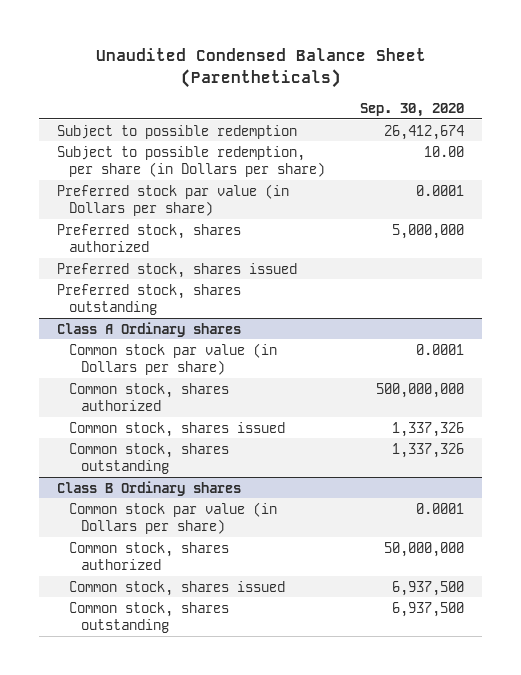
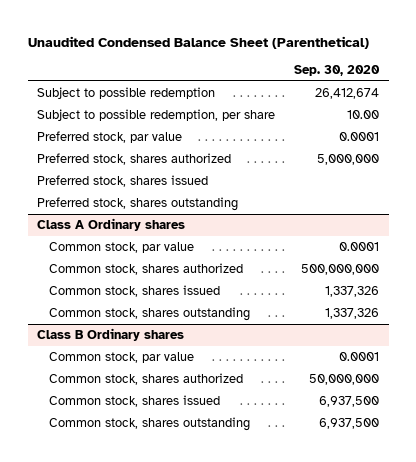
[95,48,426,88] Unaudited Condensed Balance Sheet (Parentheticals) -> [27,35,369,49] Unaudited Condensed Balance Sheet (Parenthetical)
[57,145,325,178] Subject to possible redemption, per share (in Dollars per share) -> [37,109,276,122] Subject to possible redemption, per share
[57,183,290,217] Preferred stock par value (in Dollars per share) -> [37,131,183,144] Preferred stock, par value
[68,342,277,376] Common stock par value (in Dollars per share) -> [48,242,194,254] Common stock, par value
[68,501,277,535] Common stock par value (in Dollars per share) -> [48,352,194,364] Common stock, par value

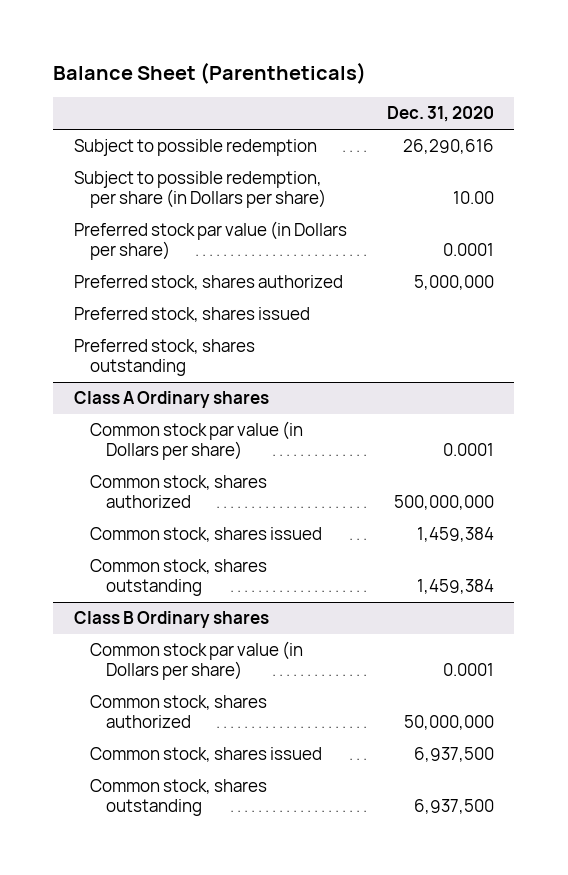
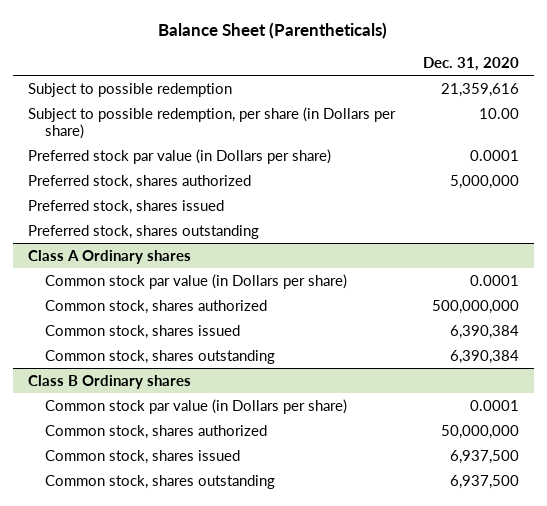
[403,139,495,155] 26,290,616 -> [441,82,520,97] 21,359,616
[417,527,495,543] 1,459,384 -> [450,324,520,339] 6,390,384
[417,579,495,595] 1,459,384 -> [450,349,520,364] 6,390,384

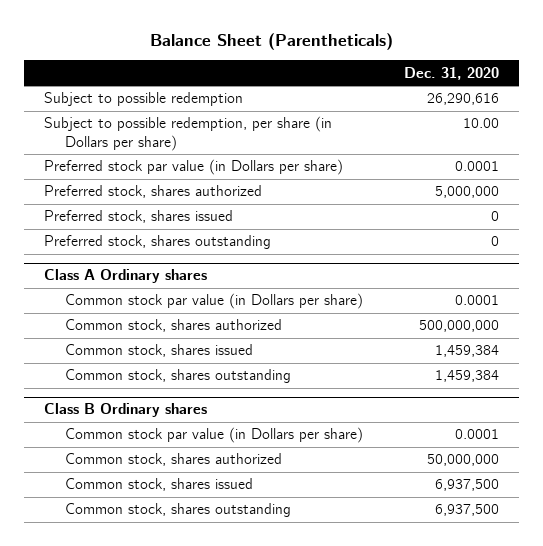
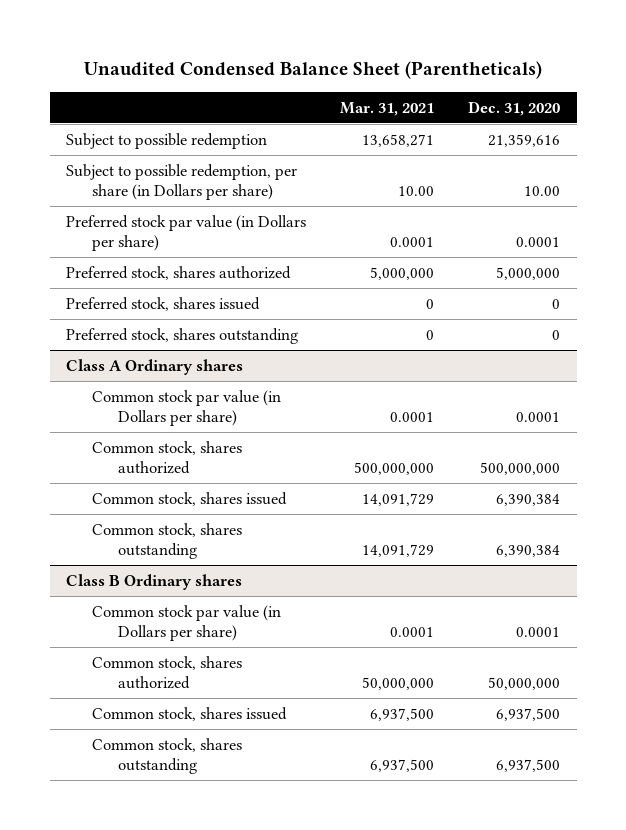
[149,33,393,51] Balance Sheet (Parentheticals) -> [84,61,543,80] Unaudited Condensed Balance Sheet (Parentheticals)
none -> [340,101,435,116] Mar. 31, 2021
[426,93,499,106] 26,290,616 -> [488,133,561,147] 21,359,616
[434,345,499,358] 1,459,384 -> [496,493,561,506] 6,390,384
[434,370,499,383] 1,459,384 -> [496,544,561,557] 6,390,384

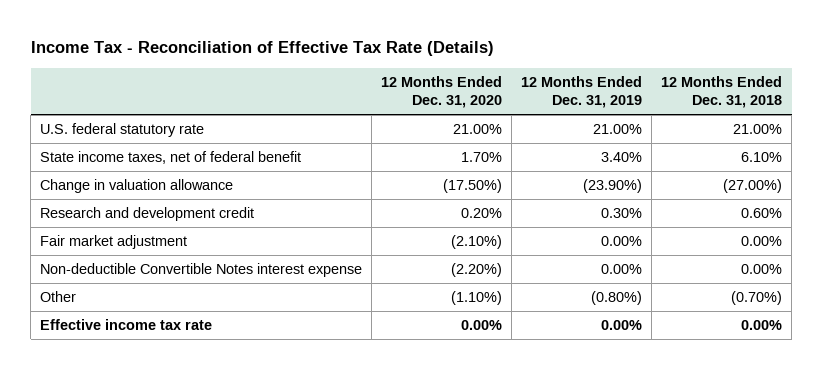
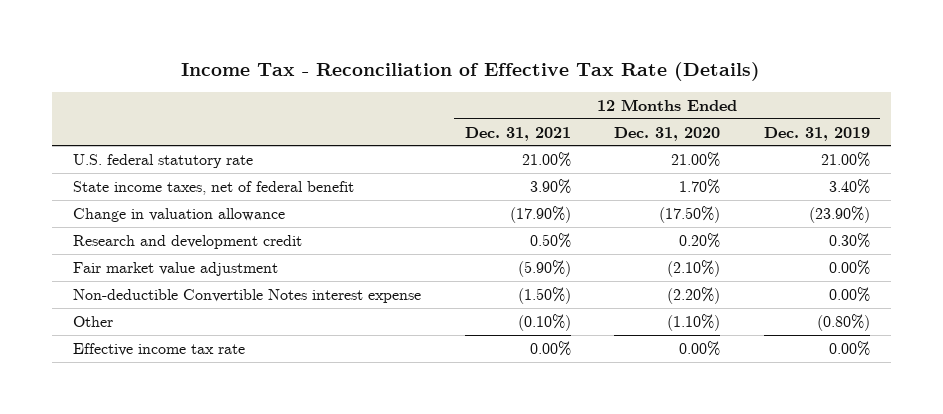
[661,75,783,109] 12 Months Ended Dec. 31, 2018 -> none
none -> [464,126,571,141] Dec. 31, 2021
[40,234,188,249] Fair market adjustment -> [73,261,279,276] Fair market value adjustment

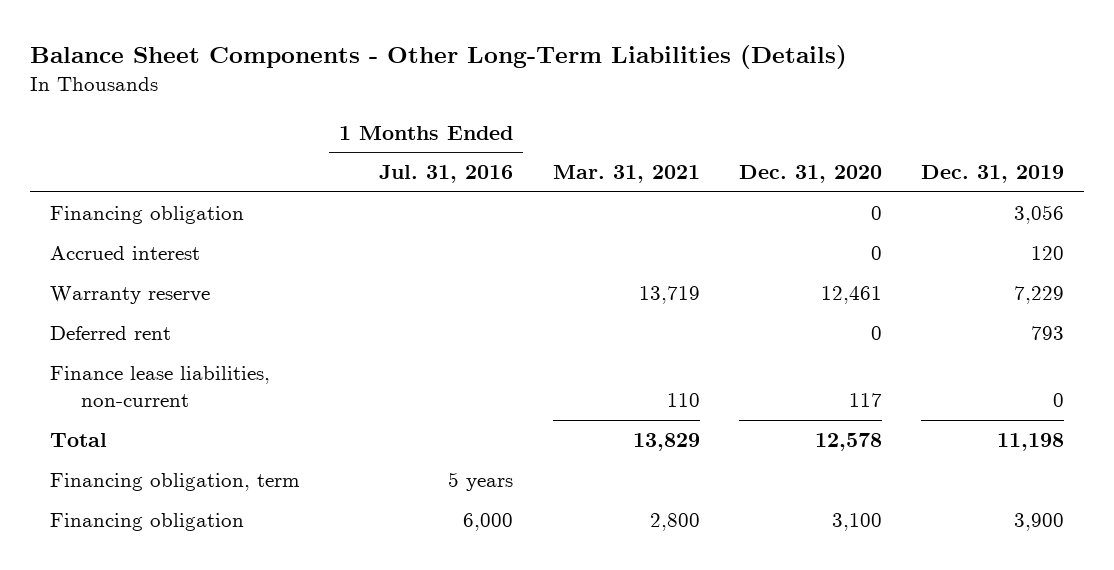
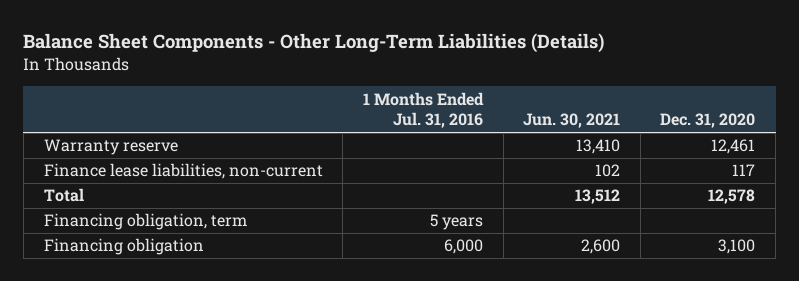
[552,165,700,184] Mar. 31, 2021 -> none
[921,165,1065,184] Dec. 31, 2019 -> none
none -> [523,113,621,129] Jun. 30, 2021
[49,206,244,225] Financing obligation -> none
[49,246,200,261] Accrued interest -> none
[49,326,171,341] Deferred rent -> none

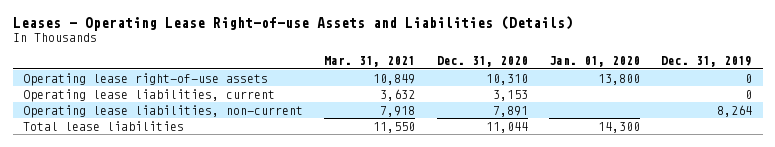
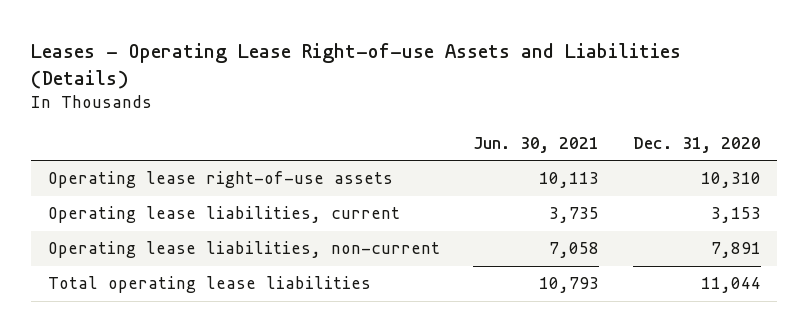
[324,56,416,68] Mar. 31, 2021 -> none
[548,56,640,68] Jan. 01, 2020 -> none
[661,56,753,68] Dec. 31, 2019 -> none
none -> [473,136,600,153] Jun. 30, 2021
[23,120,185,131] Total lease liabilities -> [47,276,371,294] Total operating lease liabilities

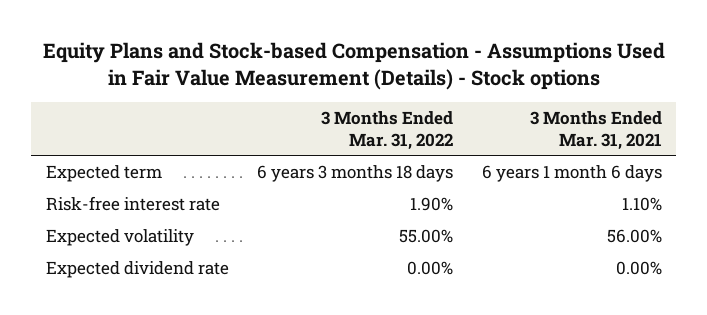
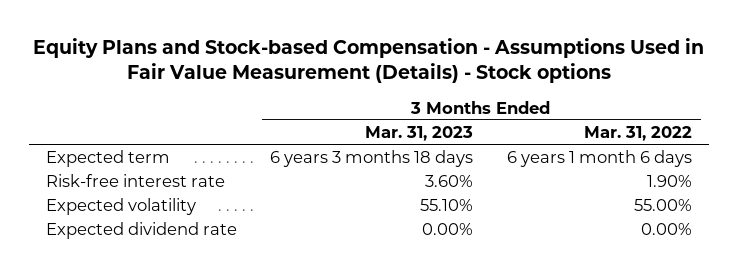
[529,110,662,150] 3 Months Ended Mar. 31, 2021 -> none
none -> [365,125,474,141] Mar. 31, 2023
[257,165,454,183] 6 years 3 months 18 days -> [507,149,693,167] 6 years 1 month 6 days

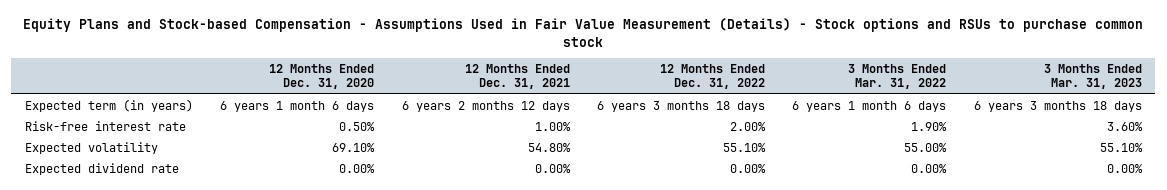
[32,38,704,84] Equity Plans and Stock-based Compensation - Assumptions Used in Fair Value Measurement (Details) - Stock options -> [23,17,1144,47] Equity Plans and Stock-based Compensation - Assumptions Used in Fair Value Measurement (Details) - Stock options and RSUs to purchase common stock
none -> [269,63,375,90] 12 Months Ended Dec. 31, 2020
none -> [464,63,570,90] 12 Months Ended Dec. 31, 2021
none -> [659,63,765,90] 12 Months Ended Dec. 31, 2022
[45,149,170,167] Expected term -> [24,98,193,112] Expected term (in years)

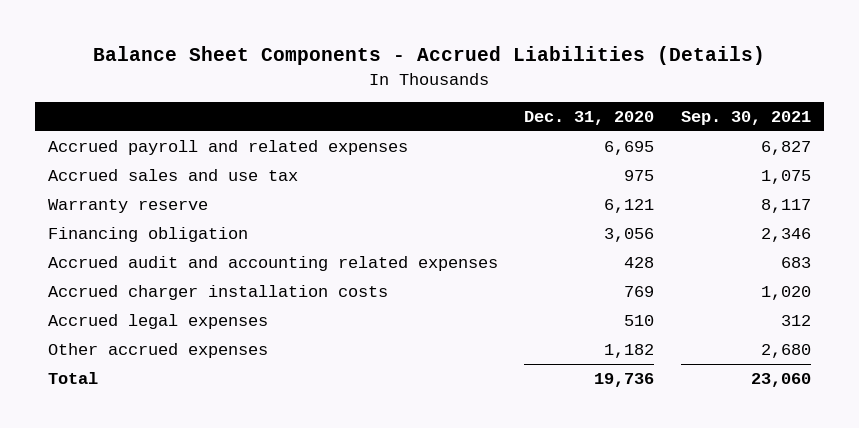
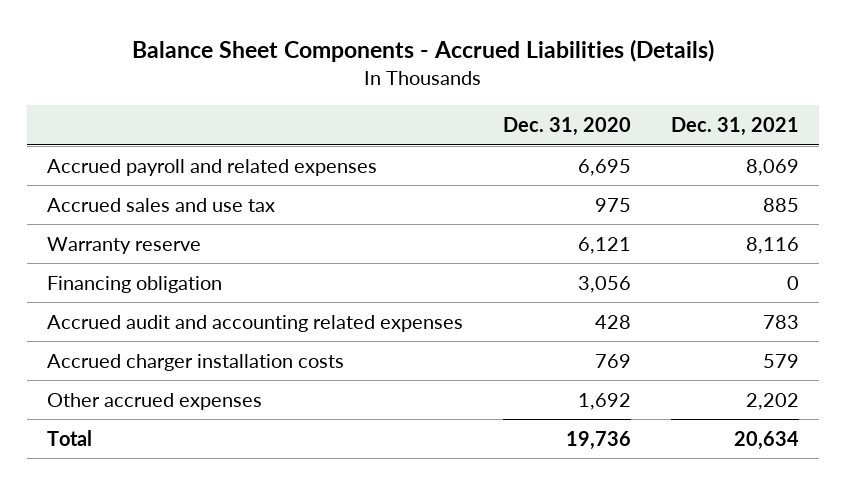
[680,110,811,125] Sep. 30, 2021 -> none
none -> [671,117,800,137] Dec. 31, 2021
[48,314,269,330] Accrued legal expenses -> none
[604,344,655,359] 1,182 -> [577,392,631,410] 1,692

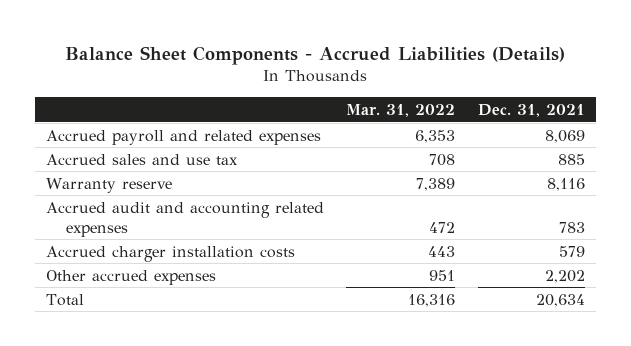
[502,117,631,137] Dec. 31, 2020 -> none
none -> [346,103,456,117] Mar. 31, 2022
[46,275,222,293] Financing obligation -> none

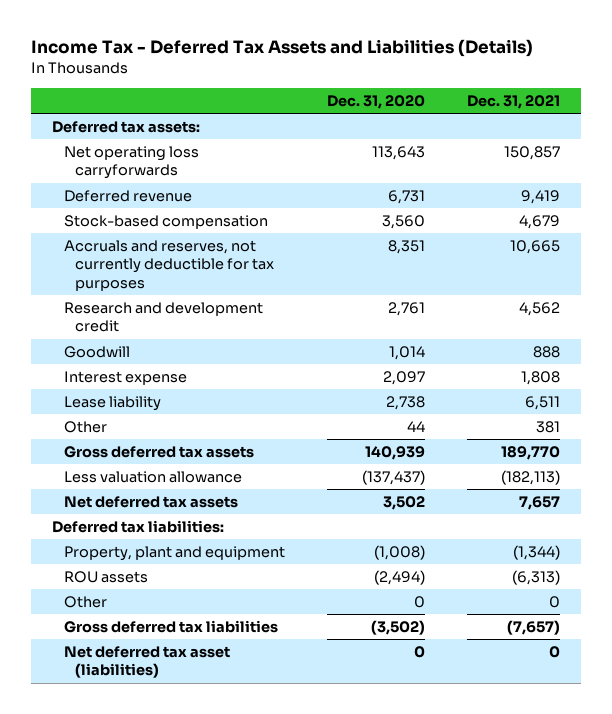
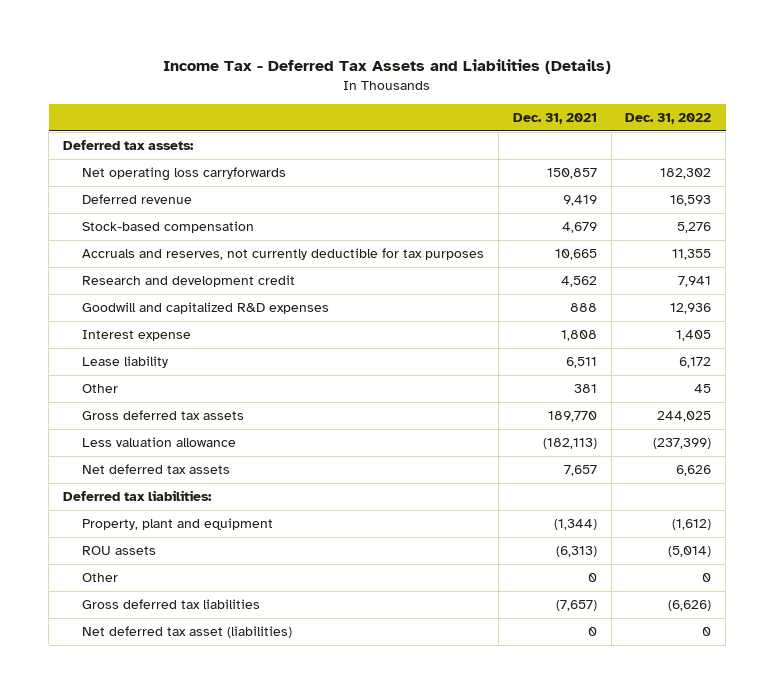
[326,94,425,109] Dec. 31, 2020 -> none
none -> [625,112,712,124] Dec. 31, 2022
[63,346,130,359] Goodwill -> [82,302,330,315] Goodwill and capitalized R&D expenses

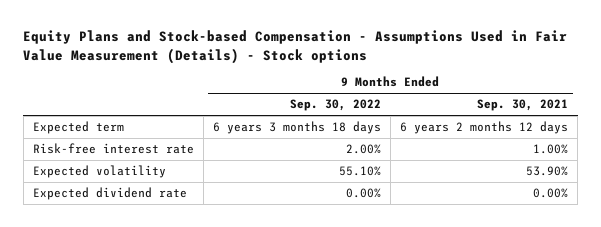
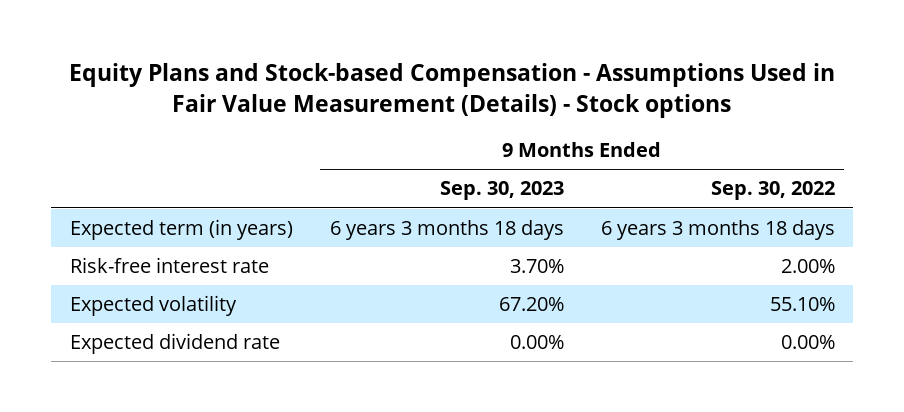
[476,99,568,112] Sep. 30, 2021 -> none
none -> [439,181,564,201] Sep. 30, 2023
[32,121,124,135] Expected term -> [69,219,293,241] Expected term (in years)

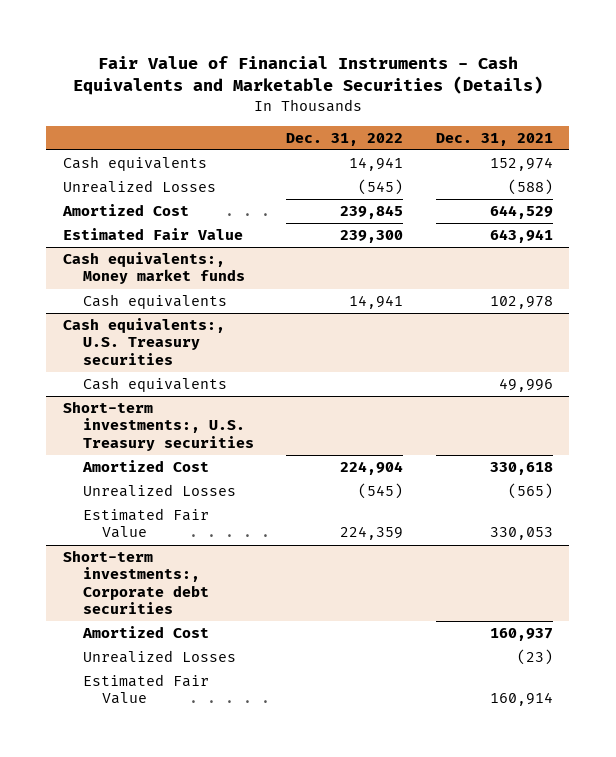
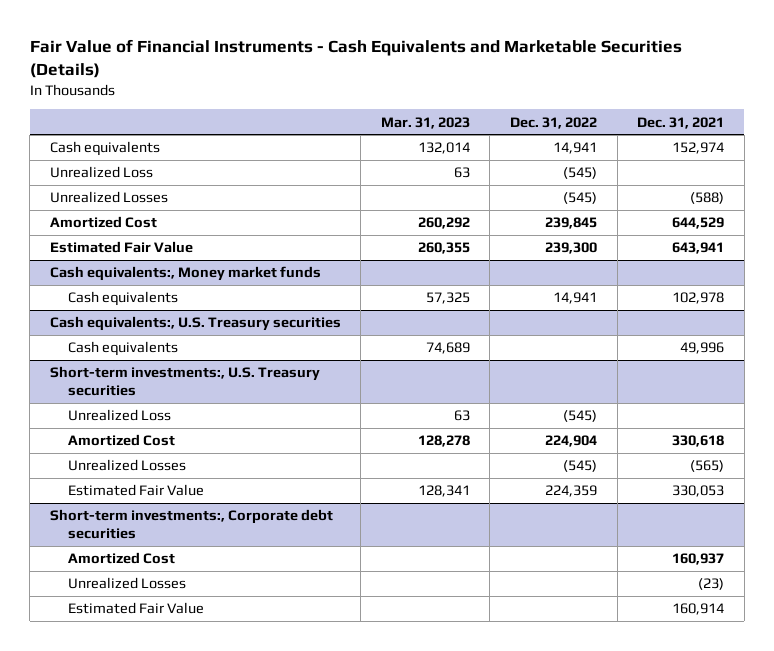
none -> [380,116,470,129] Mar. 31, 2023
none -> [49,166,153,179] Unrealized Loss
none -> [67,409,171,422] Unrealized Loss

